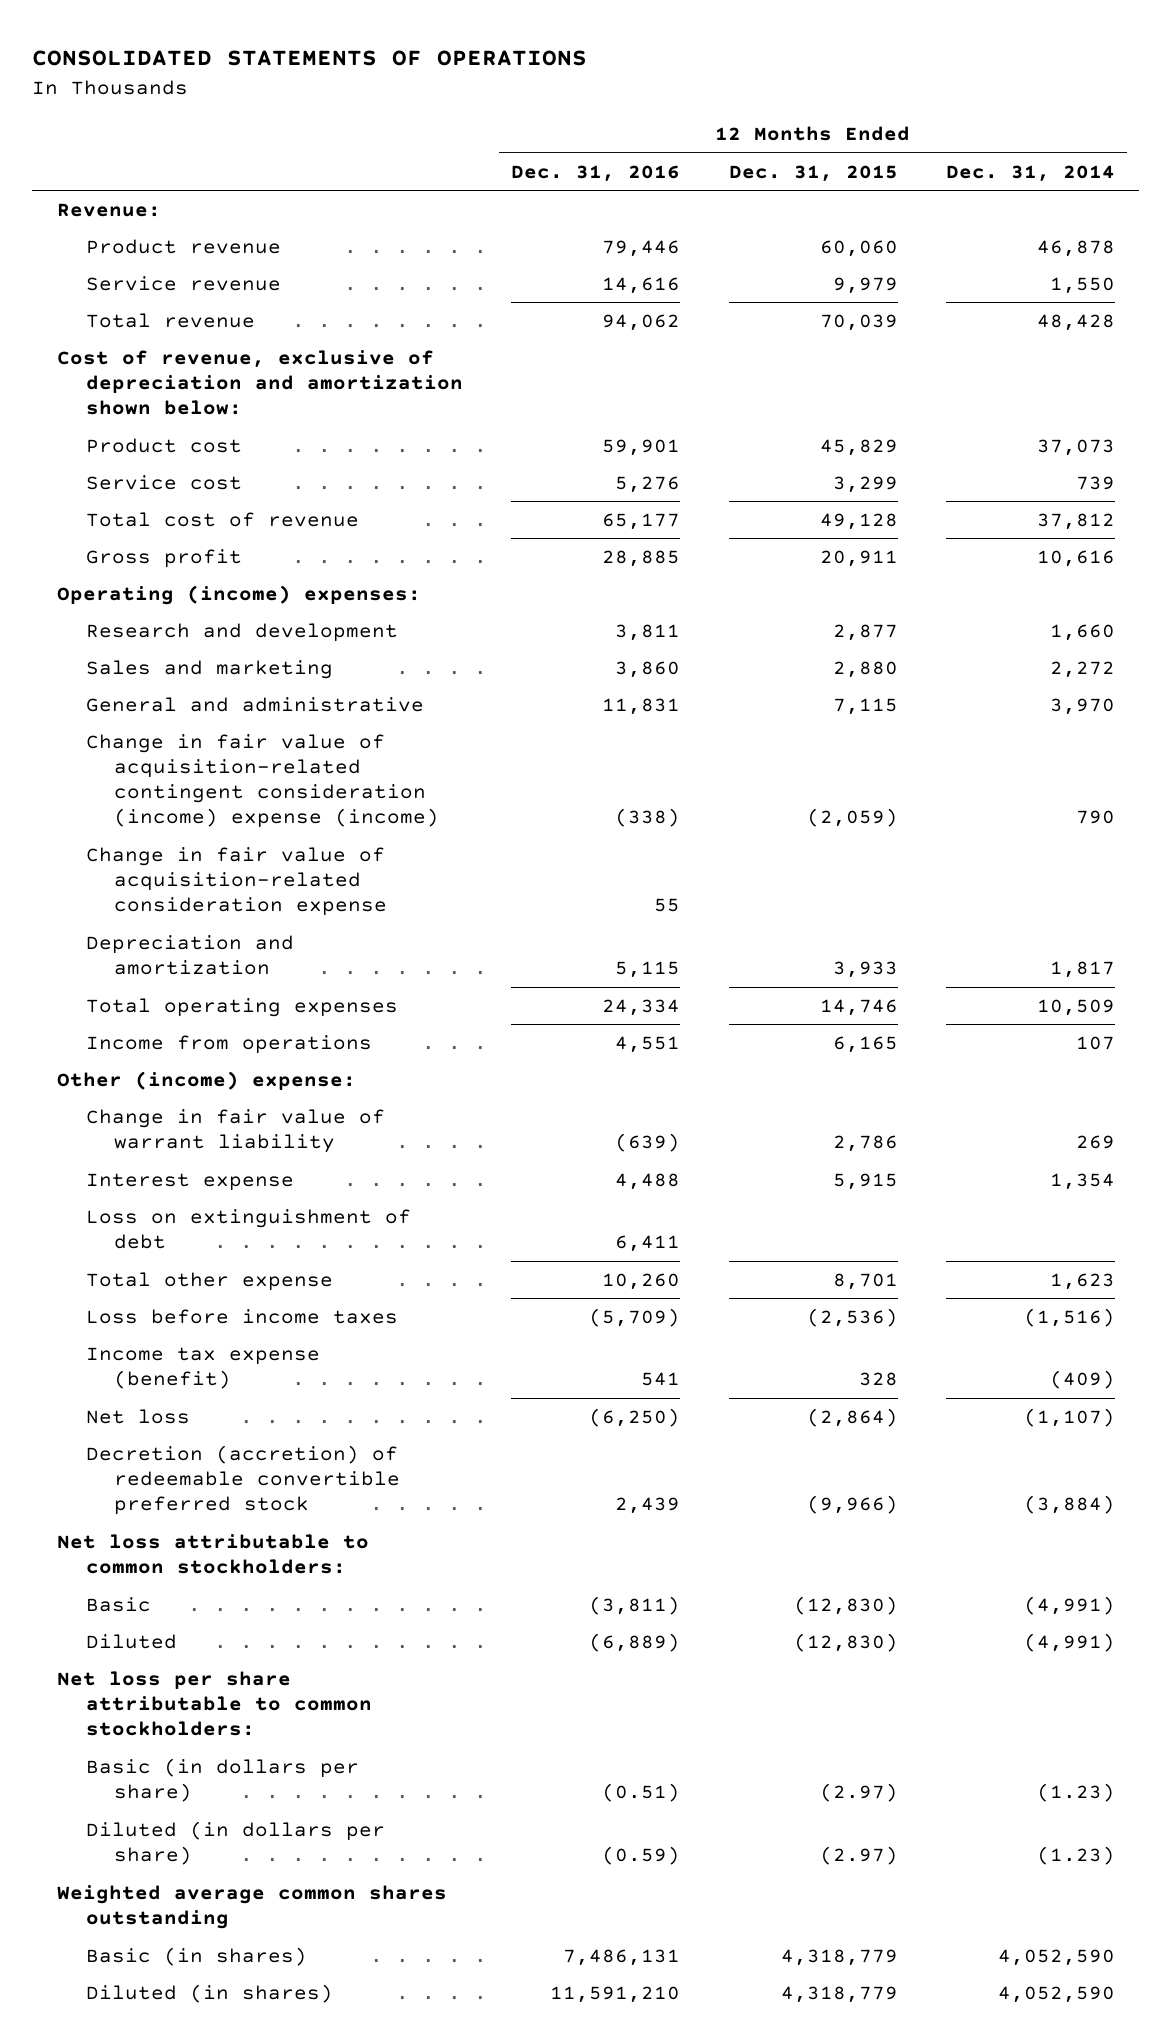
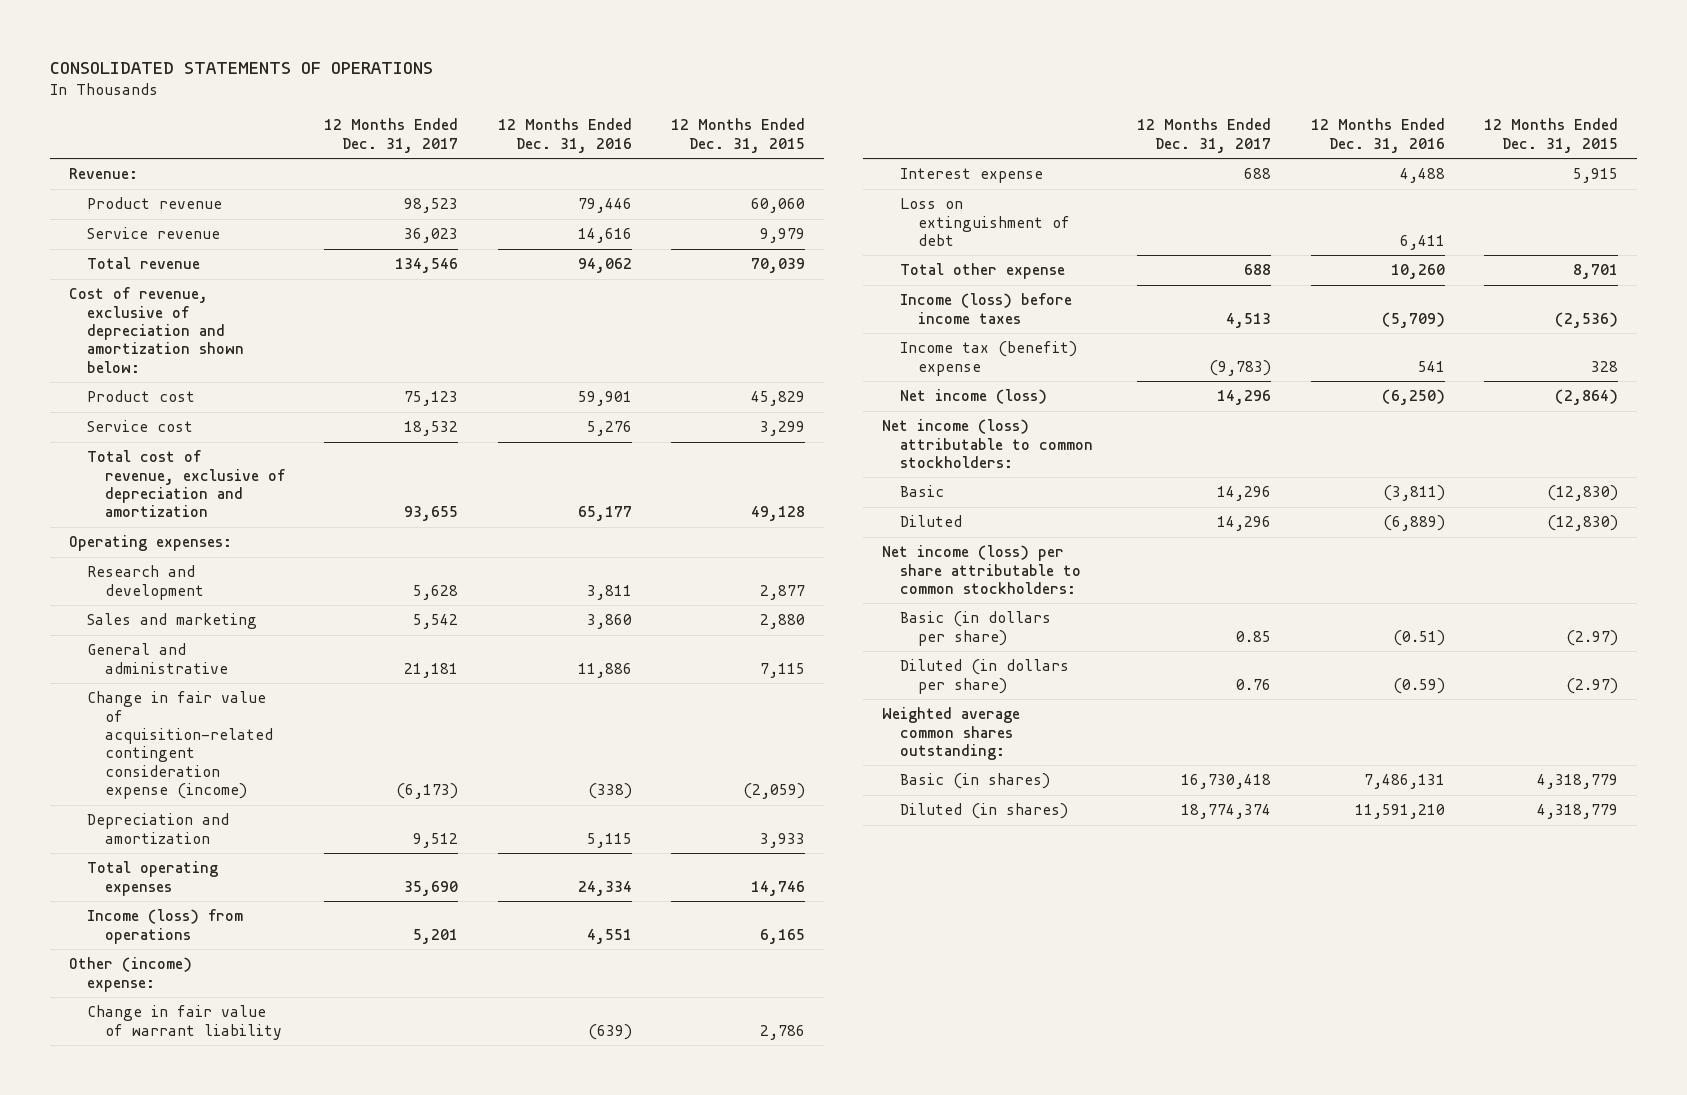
[946,164,1116,182] Dec. 31, 2014 -> none
none -> [324,118,459,153] 12 Months Ended Dec. 31, 2017
[85,548,242,568] Gross profit -> none
[85,511,359,527] Total cost of revenue -> [87,450,286,518] Total cost of revenue, exclusive of depreciation and amortization
[56,584,421,605] Operating (income) expenses: -> [69,535,233,552] Operating expenses:
[85,846,388,917] Change in fair value of acquisition-related consideration expense -> none
[602,697,681,715] 11,831 -> [577,662,632,678] 11,886
[85,733,440,829] Change in fair value of acquisition-related contingent consideration (income) expense (income) -> [87,691,274,800] Change in fair value of acquisition-related contingent consideration expense (income)
[85,1034,372,1054] Income from operations -> [87,909,244,944] Income (loss) from operations
[85,1444,401,1516] Decretion (accretion) of redeemable convertible preferred stock -> none
[85,1308,398,1324] Loss before income taxes -> [900,293,1073,324] Income (loss) before income taxes
[85,1346,320,1390] Income tax expense (benefit) -> [900,341,1078,376] Income tax (benefit) expense
[85,1408,190,1424] Net loss -> [900,389,1048,405] Net income (loss)
[56,1533,369,1575] Net loss attributable to common stockholders: -> [882,419,1094,468] Net income (loss) attributable to common stockholders:
[56,1670,372,1737] Net loss per share attributable to common stockholders: -> [882,545,1082,594] Net income (loss) per share attributable to common stockholders:
[56,1884,447,1930] Weighted average common shares outstanding -> [882,707,1021,760] Weighted average common shares outstanding:

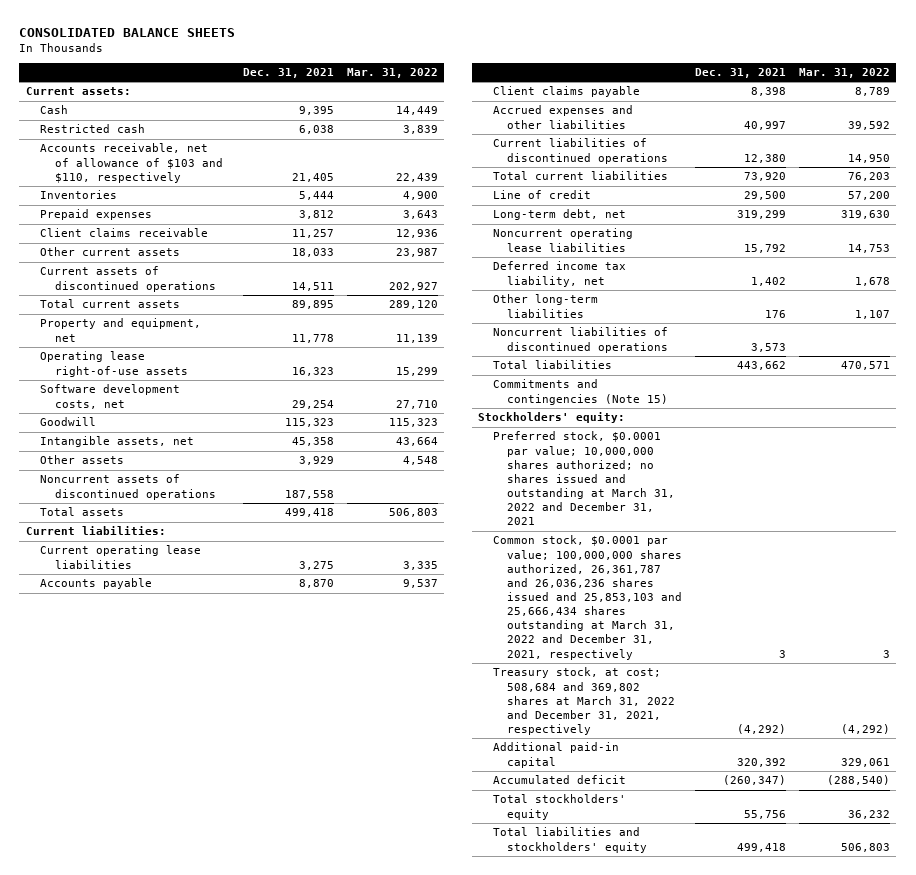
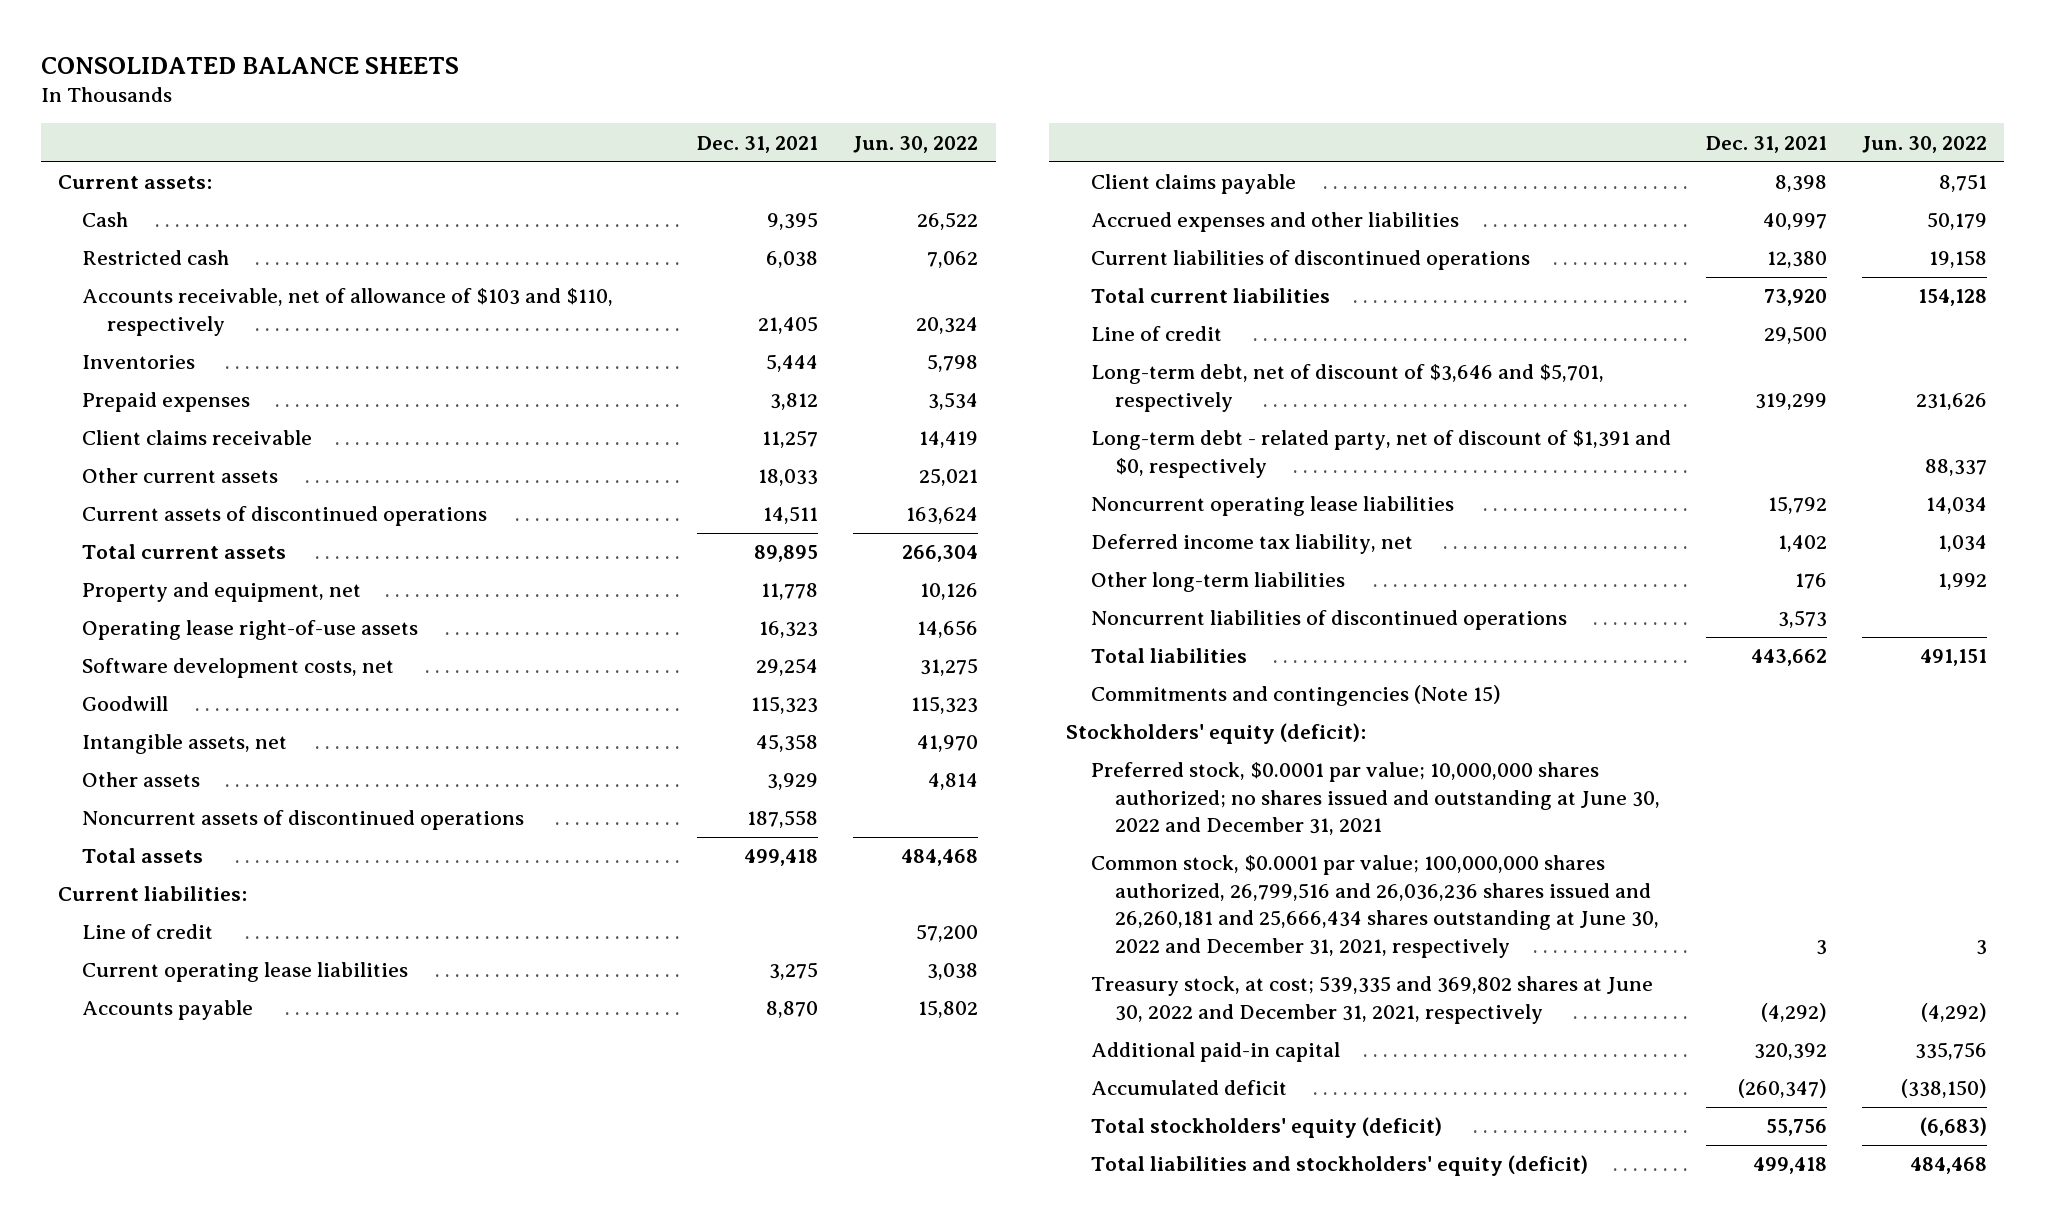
[346,68,438,79] Mar. 31, 2022 -> none
none -> [853,135,979,153] Jun. 30, 2022
none -> [82,924,214,940] Line of credit
[492,209,626,221] Long-term debt, net -> [1090,364,1604,412] Long-term debt, net of discount of $3,646 and $5,701, respectively
none -> [1090,430,1671,478] Long-term debt - related party, net of discount of $1,391 and $0, respectively
[478,412,626,424] Stockholders' equity: -> [1066,723,1367,745] Stockholders' equity (deficit):
[492,431,676,526] Preferred stock, $0.0001 par value; 10,000,000 shares authorized; no shares issued and outstanding at March 31, 2022 and December 31, 2021 -> [1090,762,1660,836] Preferred stock, $0.0001 par value; 10,000,000 shares authorized; no shares issued and outstanding at June 30, 2022 and December 31, 2021
[492,535,683,660] Common stock, $0.0001 par value; 100,000,000 shares authorized, 26,361,787 and 26,036,236 shares issued and 25,853,103 and 25,666,434 shares outstanding at March 31, 2022 and December 31, 2021, respectively -> [1090,855,1659,958] Common stock, $0.0001 par value; 100,000,000 shares authorized, 26,799,516 and 26,036,236 shares issued and 26,260,181 and 25,666,434 shares outstanding at June 30, 2022 and December 31, 2021, respectively
[492,667,676,735] Treasury stock, at cost; 508,684 and 369,802 shares at March 31, 2022 and December 31, 2021, respectively -> [1090,976,1653,1024] Treasury stock, at cost; 539,335 and 369,802 shares at June 30, 2022 and December 31, 2021, respectively
[492,794,626,820] Total stockholders' equity -> [1090,1117,1442,1139] Total stockholders' equity (deficit)
[492,827,648,853] Total liabilities and stockholders' equity -> [1090,1155,1588,1177] Total liabilities and stockholders' equity (deficit)

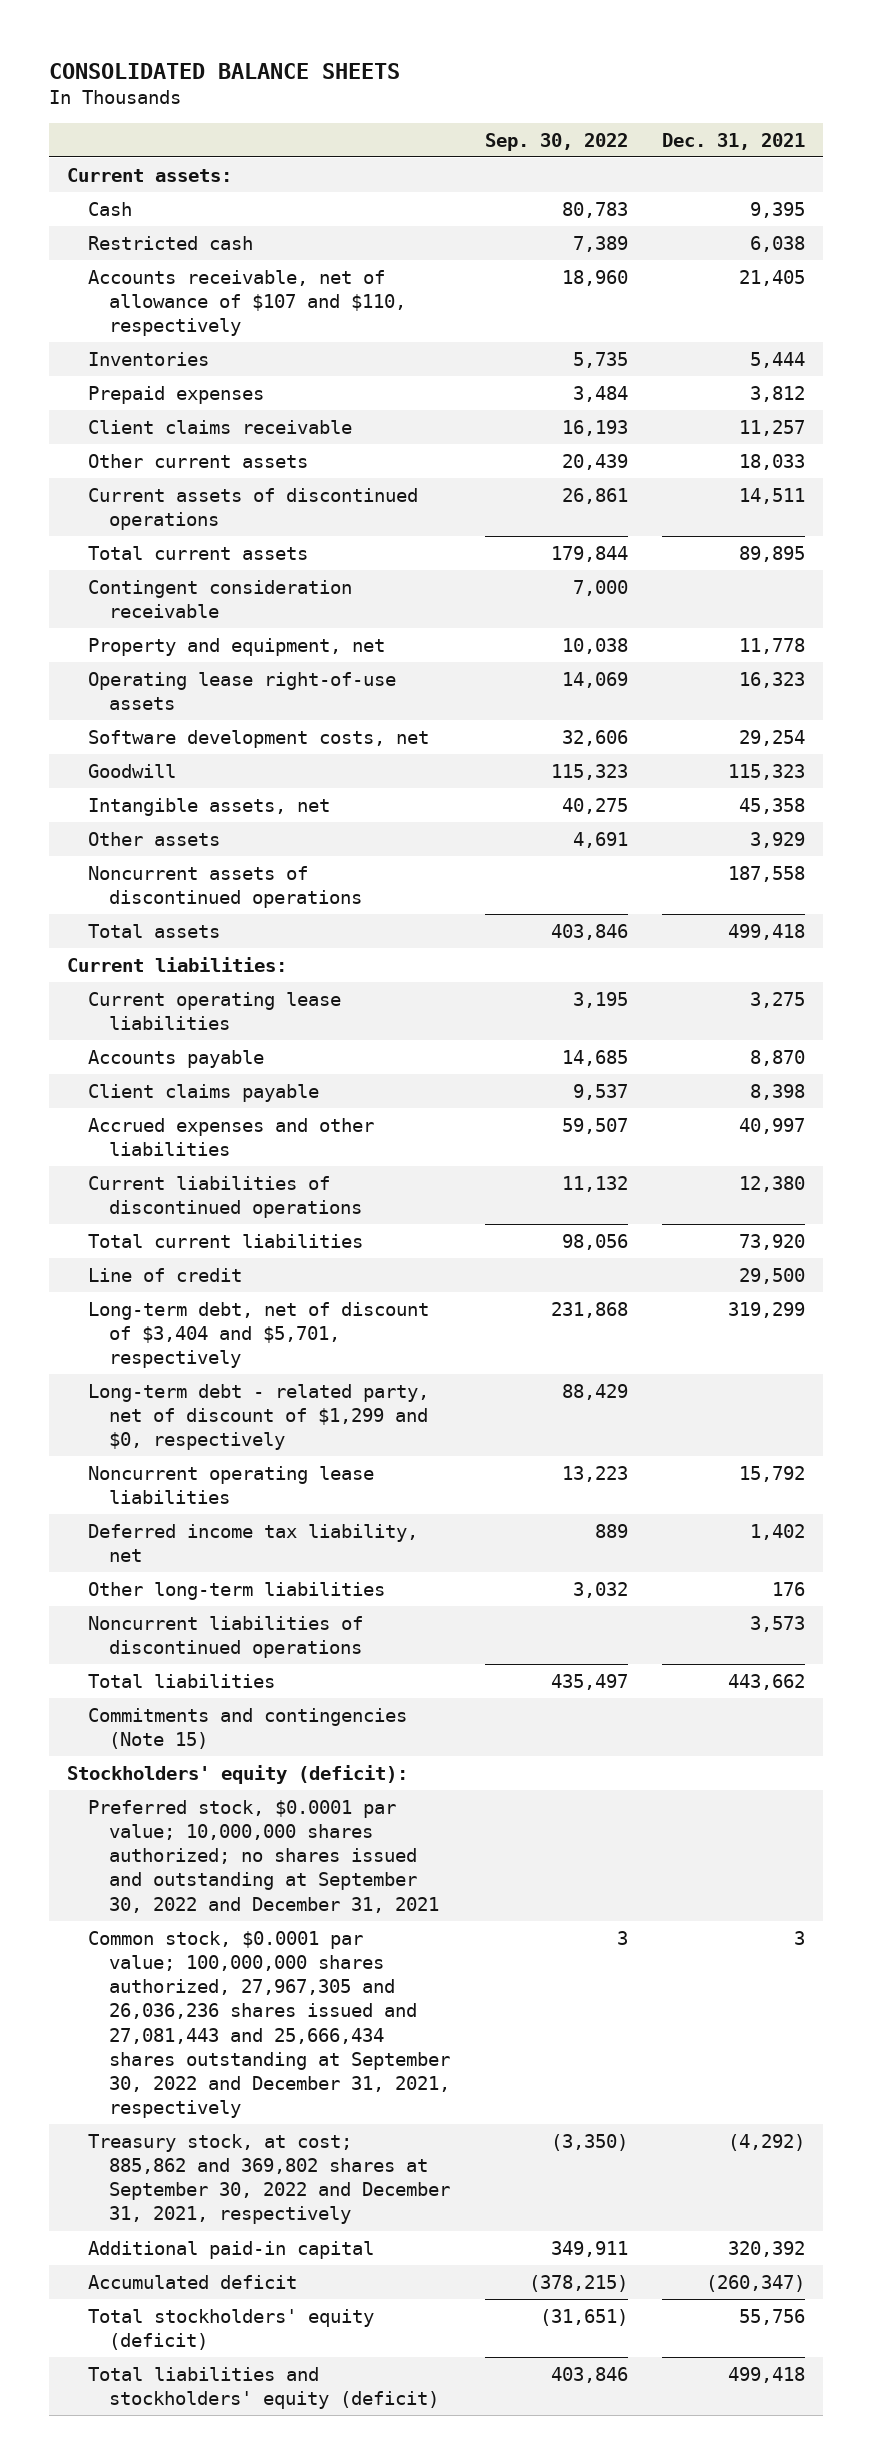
[853,135,979,153] Jun. 30, 2022 -> none
none -> [484,132,628,151] Sep. 30, 2022
[82,288,614,336] Accounts receivable, net of allowance of $103 and $110, respectively -> [87,269,406,337] Accounts receivable, net of allowance of $107 and $110, respectively
none -> [87,579,352,619] Contingent consideration receivable
[82,924,214,940] Line of credit -> none
[1090,364,1604,412] Long-term debt, net of discount of $3,646 and $5,701, respectively -> [87,1301,429,1369] Long-term debt, net of discount of $3,404 and $5,701, respectively
[1090,430,1671,478] Long-term debt - related party, net of discount of $1,391 and $0, respectively -> [87,1383,429,1451] Long-term debt - related party, net of discount of $1,299 and $0, respectively
[1090,762,1660,836] Preferred stock, $0.0001 par value; 10,000,000 shares authorized; no shares issued and outstanding at June 30, 2022 and December 31, 2021 -> [87,1799,439,1913] Preferred stock, $0.0001 par value; 10,000,000 shares authorized; no shares issued and outstanding at September 30, 2022 and December 31, 2021
[1090,855,1659,958] Common stock, $0.0001 par value; 100,000,000 shares authorized, 26,799,516 and 26,036,236 shares issued and 26,260,181 and 25,666,434 shares outstanding at June 30, 2022 and December 31, 2021, respectively -> [87,1930,450,2119] Common stock, $0.0001 par value; 100,000,000 shares authorized, 27,967,305 and 26,036,236 shares issued and 27,081,443 and 25,666,434 shares outstanding at September 30, 2022 and December 31, 2021, respectively
[1090,976,1653,1024] Treasury stock, at cost; 539,335 and 369,802 shares at June 30, 2022 and December 31, 2021, respectively -> [87,2133,450,2225] Treasury stock, at cost; 885,862 and 369,802 shares at September 30, 2022 and December 31, 2021, respectively

